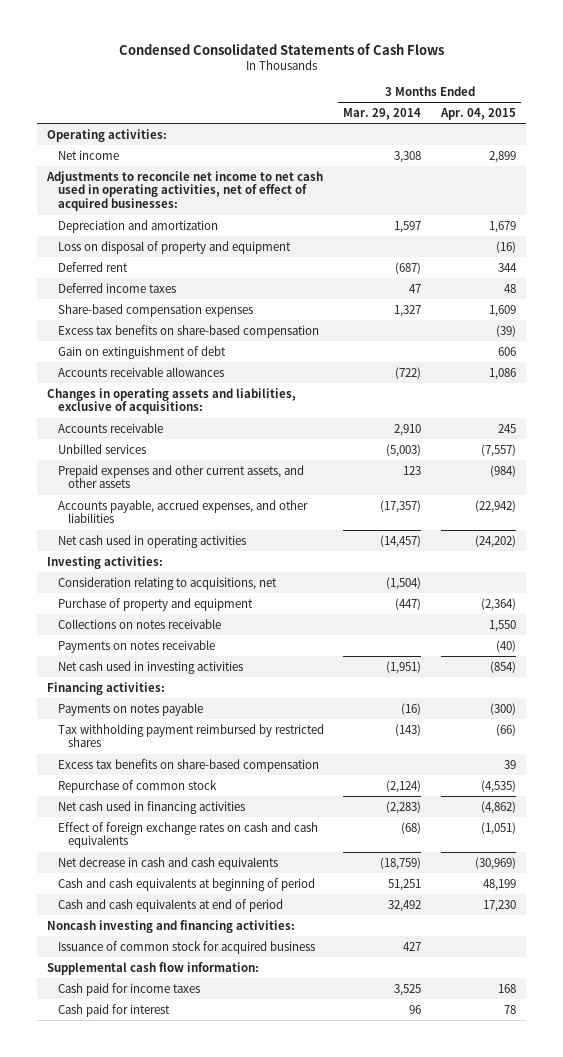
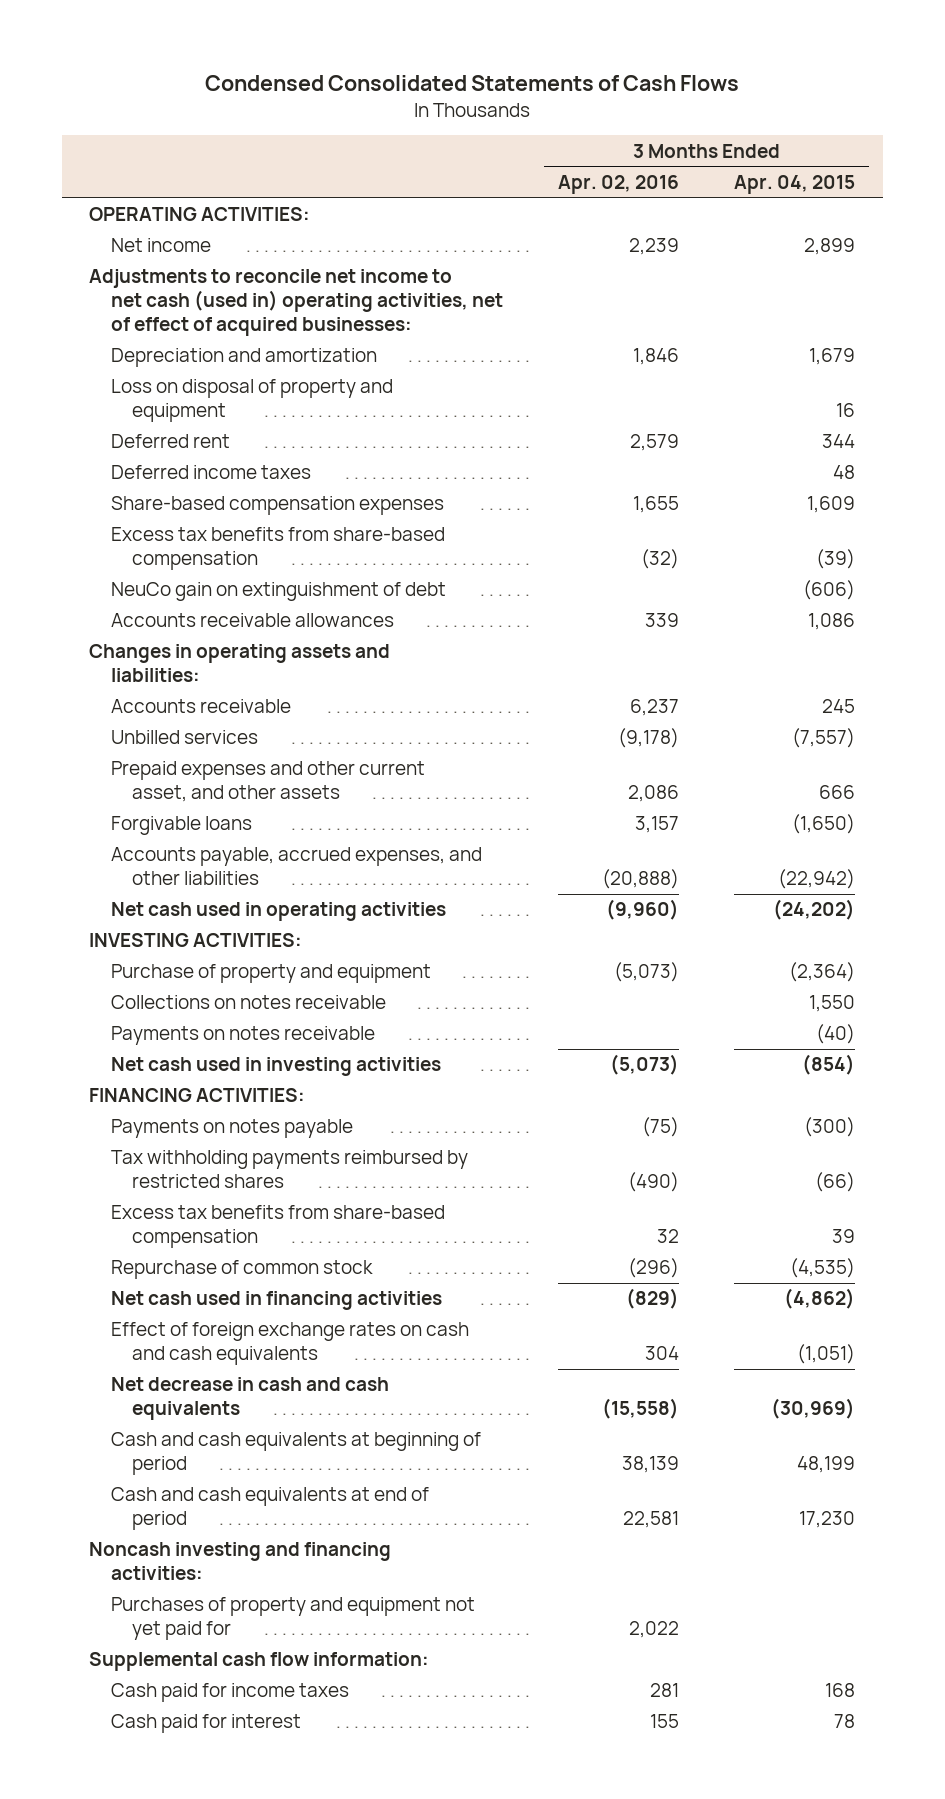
[343,107,422,120] Mar. 29, 2014 -> none
none -> [558,174,680,194] Apr. 02, 2016
[47,128,168,142] Operating activities: -> [89,207,311,222] OPERATING ACTIVITIES:
[46,170,324,212] Adjustments to reconcile net income to net cash used in operating activities, net of effect of acquired businesses: -> [89,269,503,337] Adjustments to reconcile net income to net cash (used in) operating activities, net of effect of acquired businesses:
[496,240,517,253] (16) -> [836,403,856,418] 16
[57,324,319,338] Excess tax benefits on share-based compensation -> [110,527,445,571] Excess tax benefits from share-based compensation
[57,345,226,359] Gain on extinguishment of debt -> [110,582,446,602] NeuCo gain on extinguishment of debt
[498,346,517,356] 606 -> [803,580,856,601] (606)
[47,387,297,415] Changes in operating assets and liabilities, exclusive of acquisitions: -> [89,644,391,683] Changes in operating assets and liabilities:
[57,464,304,489] Prepaid expenses and other current assets, and other assets -> [110,761,425,803] Prepaid expenses and other current asset, and other assets
[490,464,517,477] (984) -> [819,785,856,800] 666
none -> [110,816,252,836] Forgivable loans
[57,576,277,590] Consideration relating to acquisitions, net -> none
[47,555,164,569] Investing activities: -> [89,933,303,948] INVESTING ACTIVITIES:
[47,681,166,695] Financing activities: -> [89,1088,306,1103] FINANCING ACTIVITIES:
[57,723,324,748] Tax withholding payment reimbursed by restricted shares -> [110,1150,468,1189] Tax withholding payments reimbursed by restricted shares
[57,758,319,772] Excess tax benefits on share-based compensation -> [110,1205,445,1249] Excess tax benefits from share-based compensation
[57,940,315,954] Issuance of common stock for acquired business -> none
none -> [110,1597,475,1641] Purchases of property and equipment not yet paid for

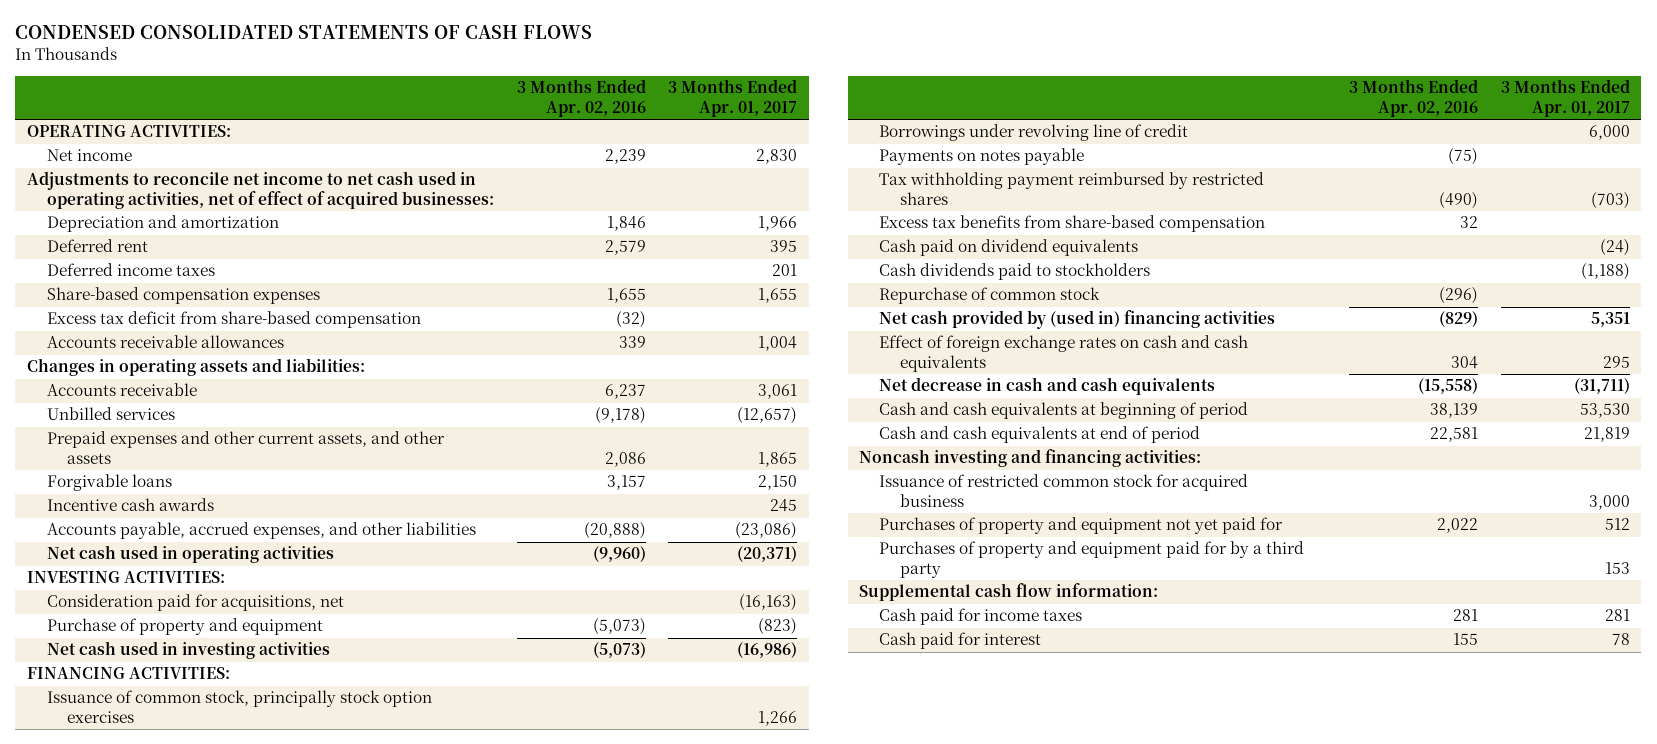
[205,75,740,92] Condensed Consolidated Statements of Cash Flows -> [15,25,593,40] CONDENSED CONSOLIDATED STATEMENTS OF CASH FLOWS
[734,174,856,194] Apr. 04, 2015 -> none
none -> [668,79,798,118] 3 Months Ended Apr. 01, 2017
[89,269,503,337] Adjustments to reconcile net income to net cash (used in) operating activities, net of effect of acquired businesses: -> [26,171,494,210] Adjustments to reconcile net income to net cash used in operating activities, net of effect of acquired businesses:
[110,379,393,423] Loss on disposal of property and equipment -> none
[110,582,446,602] NeuCo gain on extinguishment of debt -> none
[110,527,445,571] Excess tax benefits from share-based compensation -> [46,311,421,329] Excess tax deficit from share-based compensation
[110,761,425,803] Prepaid expenses and other current asset, and other assets -> [46,431,445,465] Prepaid expenses and other current assets, and other assets
none -> [46,498,214,512] Incentive cash awards
none -> [46,594,344,612] Consideration paid for acquisitions, net
[110,995,386,1010] Collections on notes receivable -> none
[110,1026,375,1046] Payments on notes receivable -> none
none -> [46,690,432,724] Issuance of common stock, principally stock option exercises
none -> [879,124,1189,142] Borrowings under revolving line of credit
[110,1150,468,1189] Tax withholding payments reimbursed by restricted shares -> [879,172,1265,206] Tax withholding payment reimbursed by restricted shares
none -> [879,239,1139,257] Cash paid on dividend equivalents
none -> [879,263,1151,281] Cash dividends paid to stockholders
[110,1291,442,1311] Net cash used in financing activities -> [879,310,1276,330] Net cash provided by (used in) financing activities
none -> [879,474,1249,508] Issuance of restricted common stock for acquired business
none -> [879,541,1305,579] Purchases of property and equipment paid for by a third party

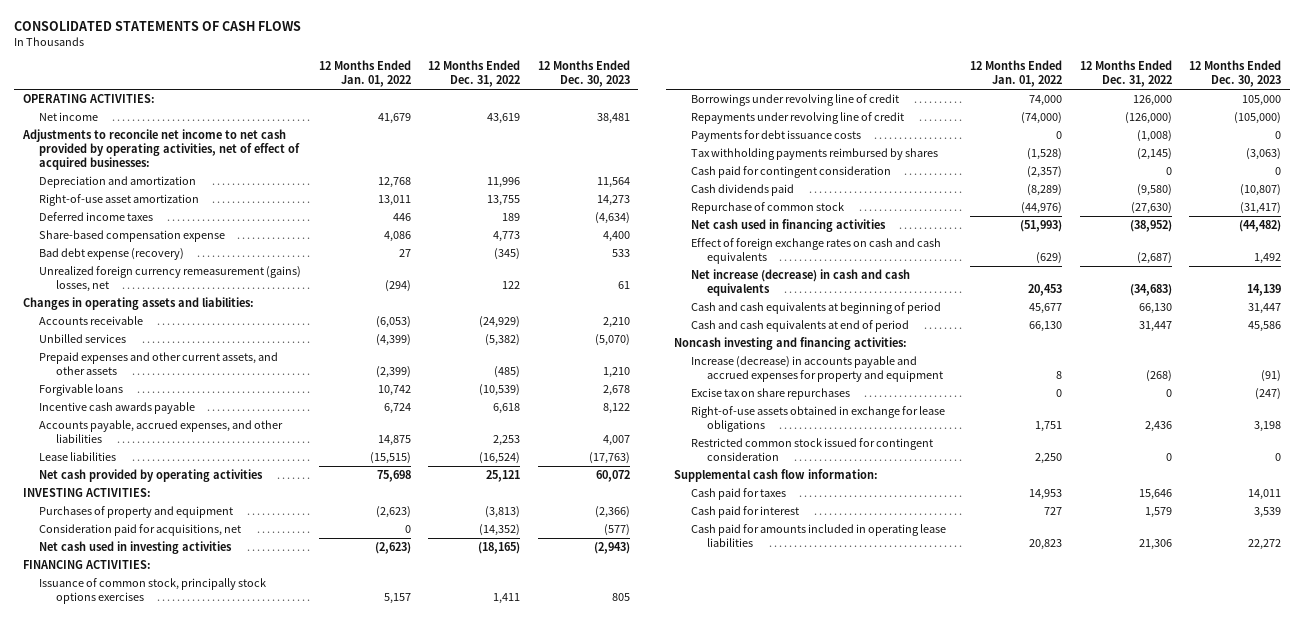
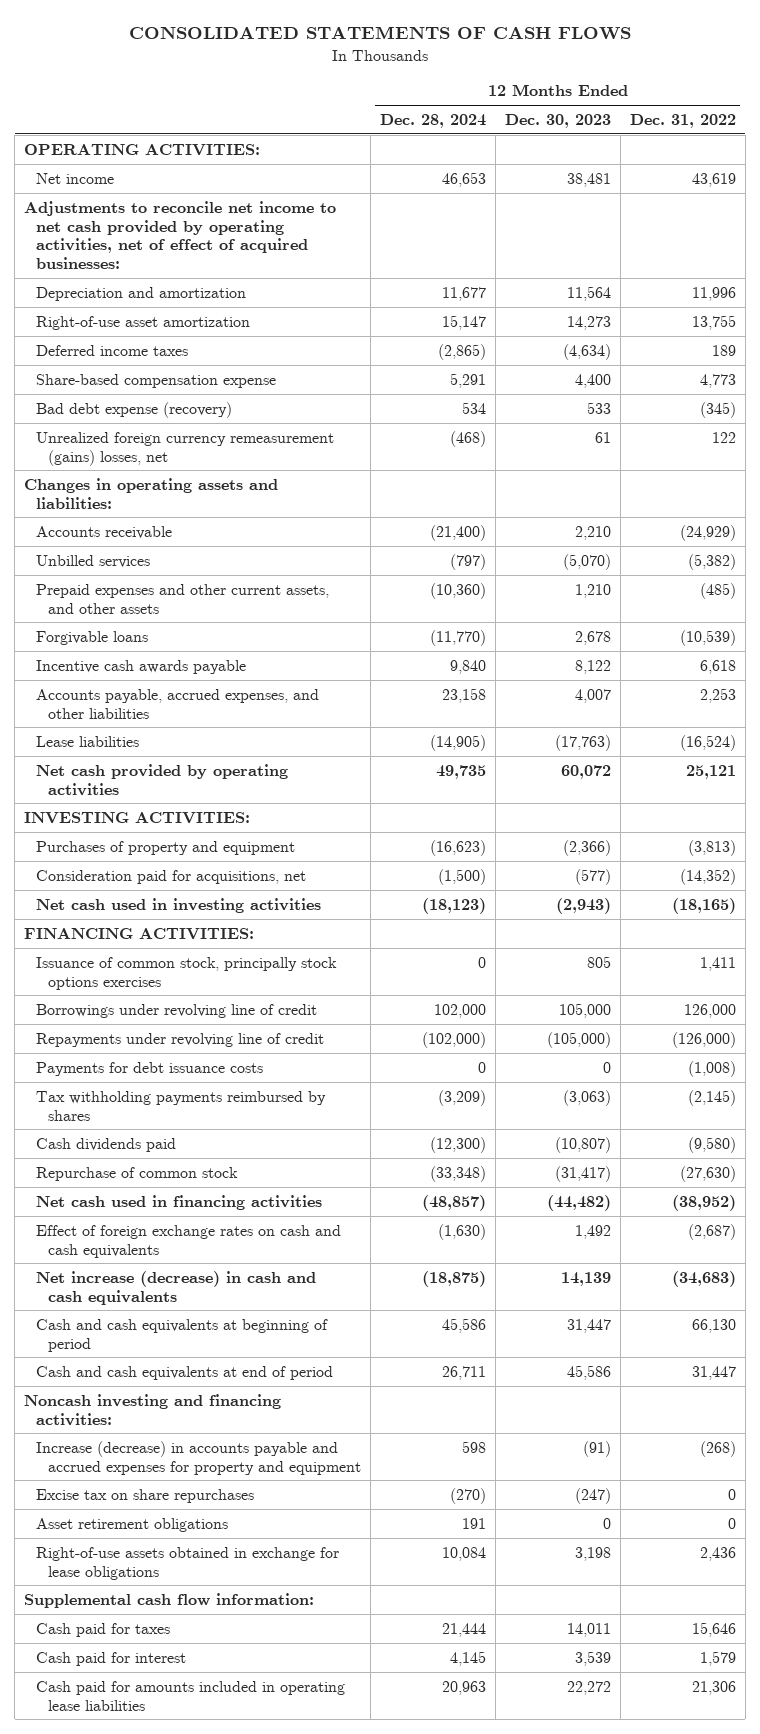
[318,60,411,88] 12 Months Ended Jan. 01, 2022 -> none
none -> [379,113,486,128] Dec. 28, 2024
[690,165,891,178] Cash paid for contingent consideration -> none
none -> [36,1517,229,1532] Asset retirement obligations
[690,437,933,462] Restricted common stock issued for contingent consideration -> none

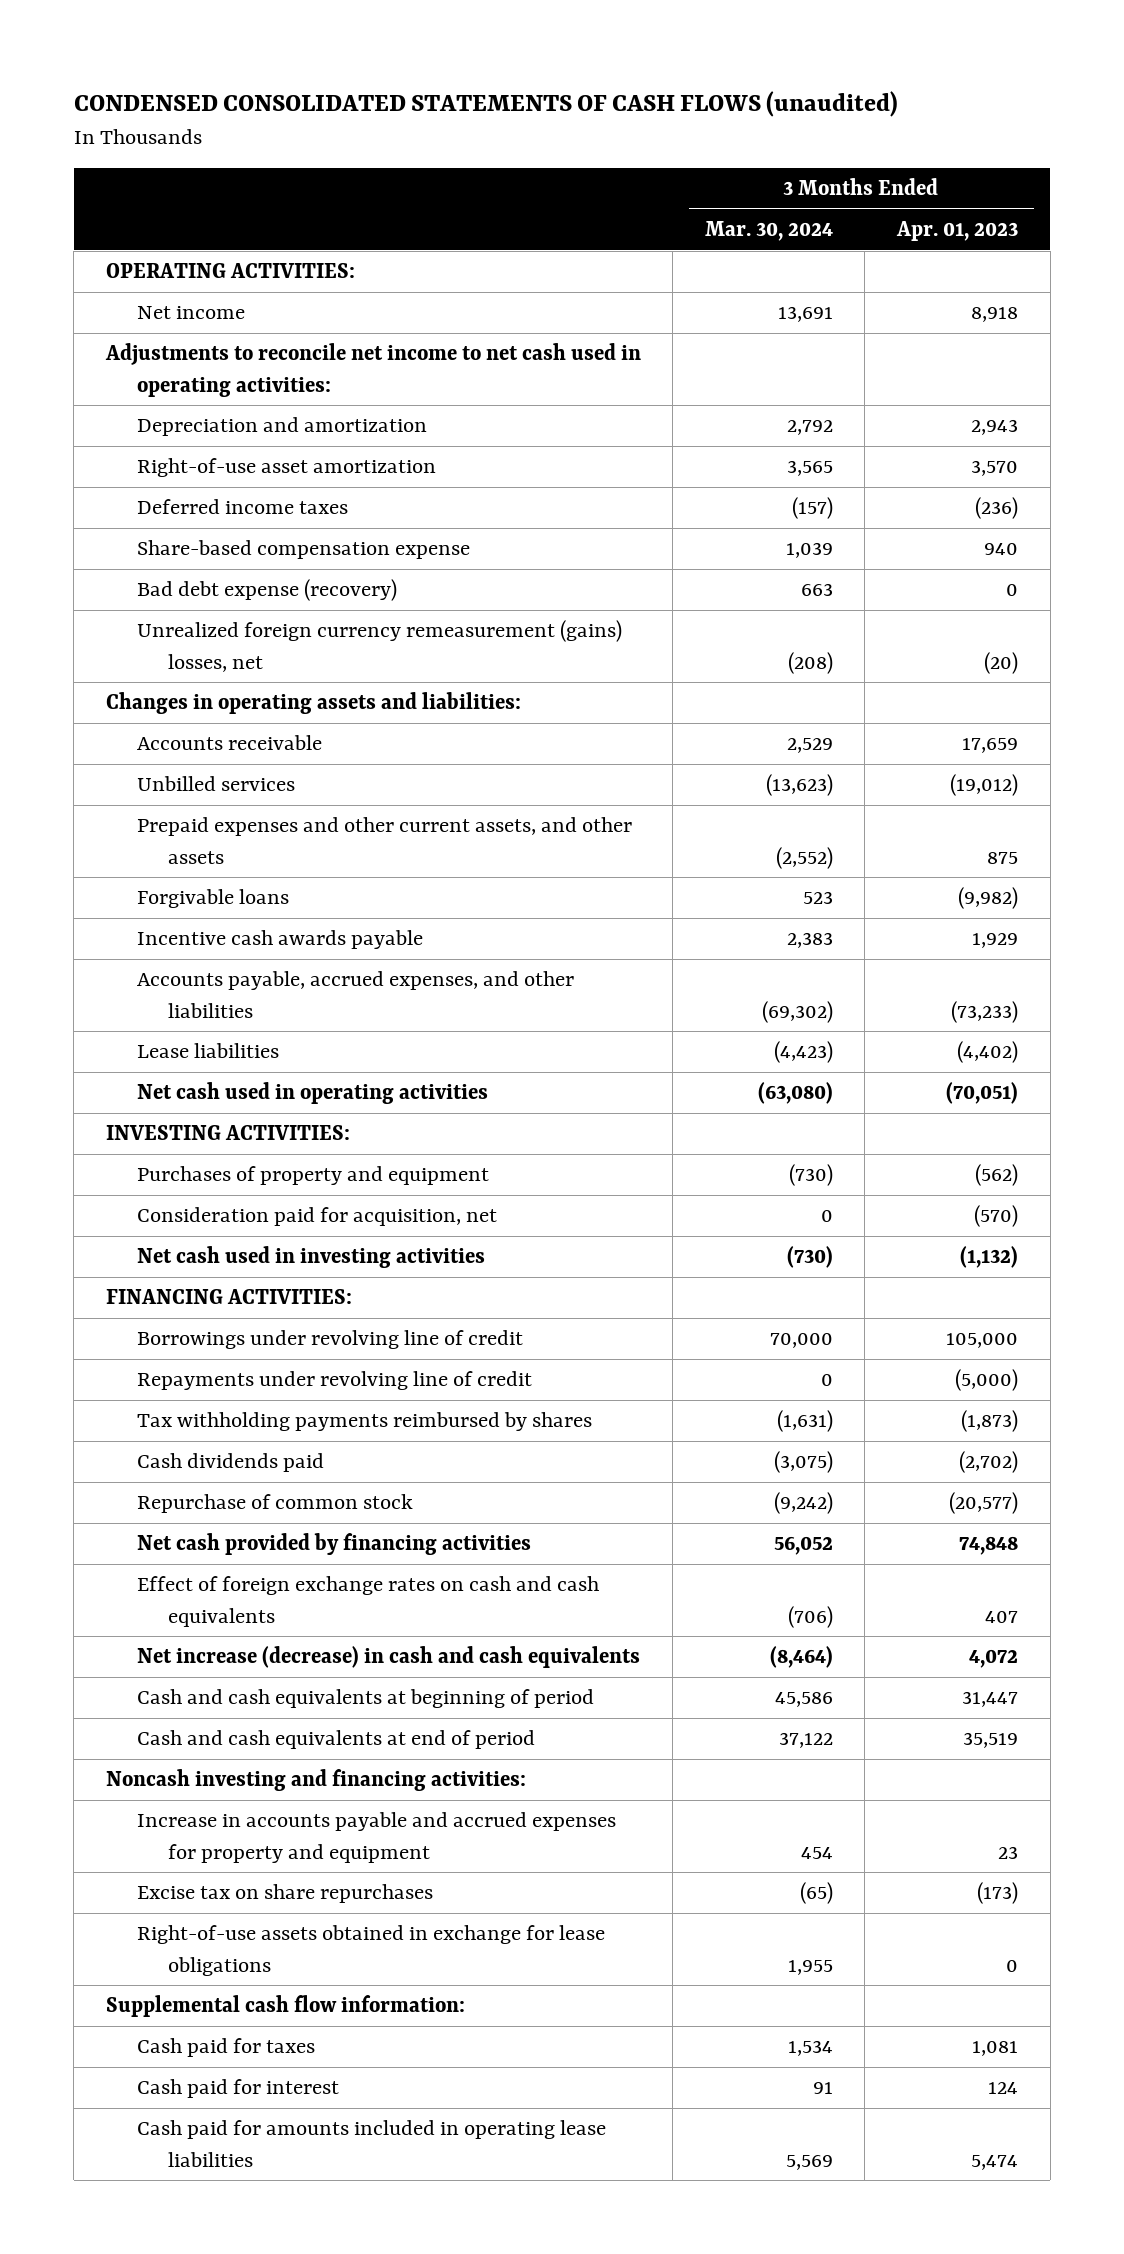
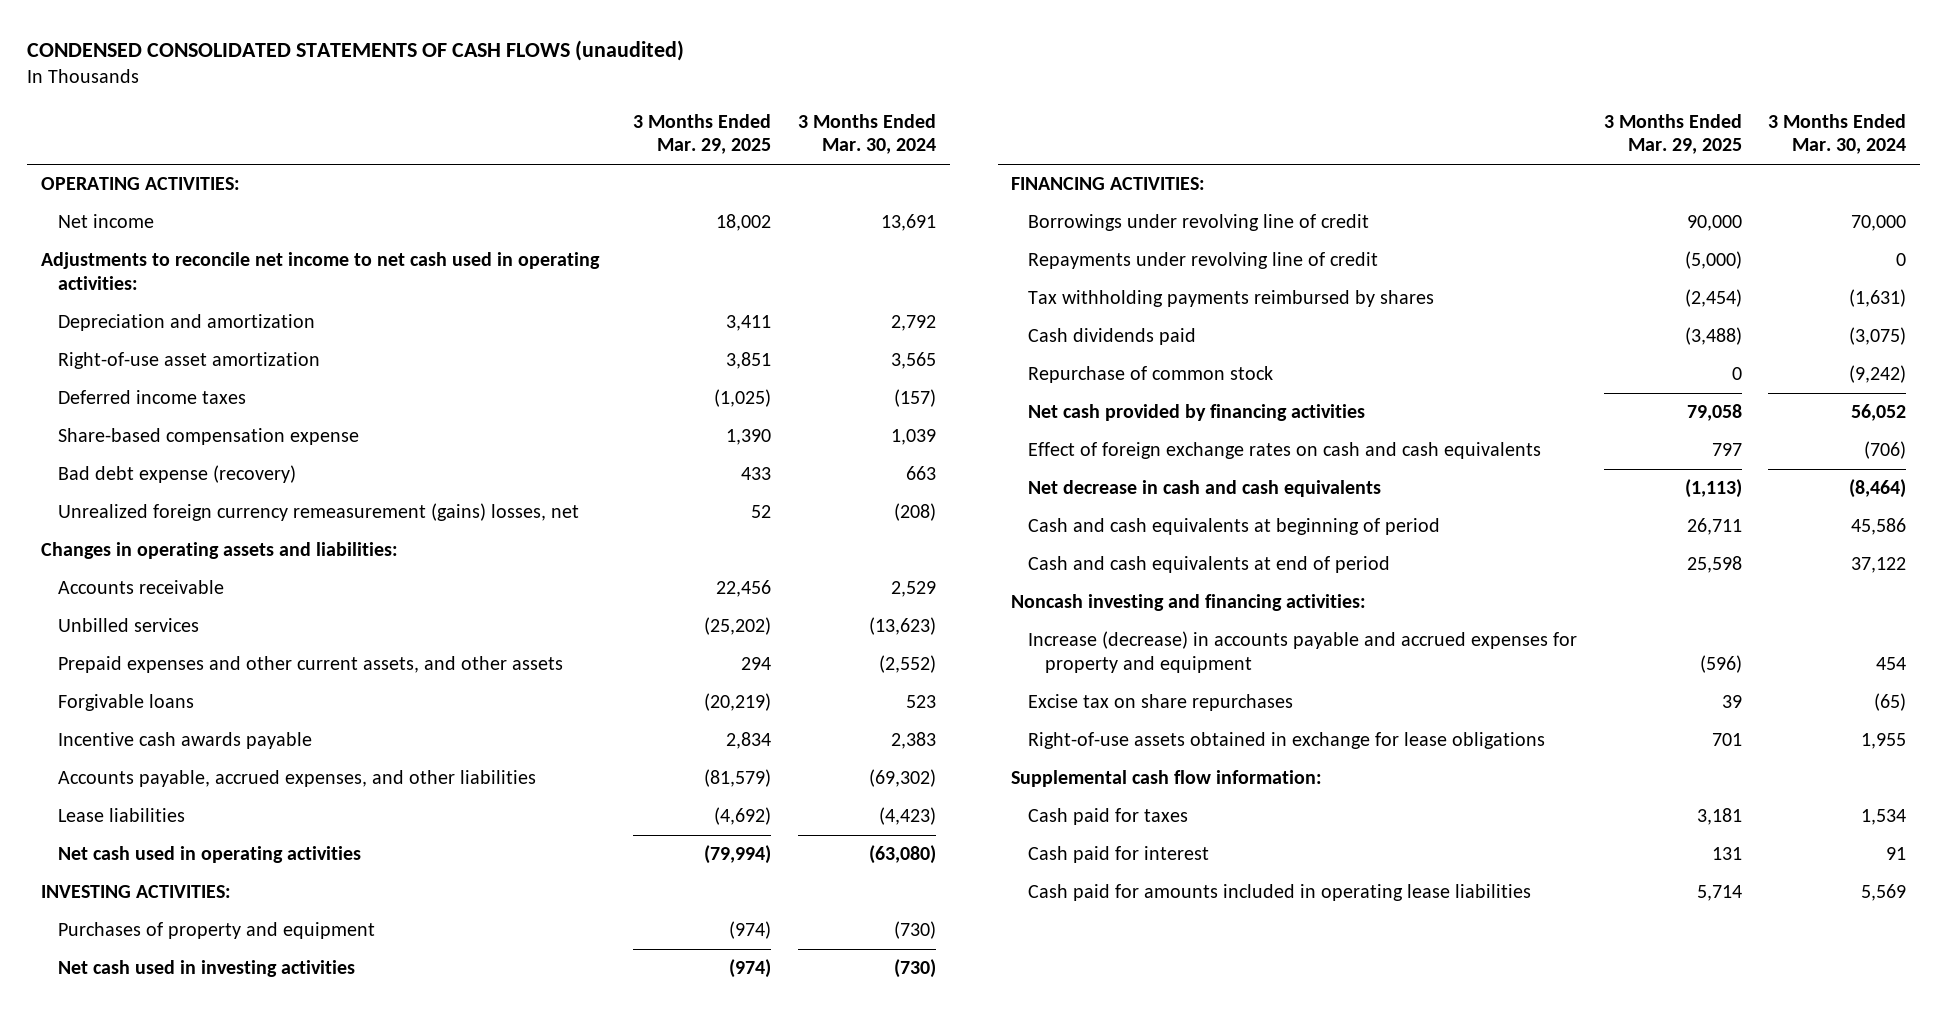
[895,221,1018,242] Apr. 01, 2023 -> none
none -> [633,113,772,155] 3 Months Ended Mar. 29, 2025
[137,1207,498,1227] Consideration paid for acquisition, net -> none
[137,1646,641,1669] Net increase (decrease) in cash and cash equivalents -> [1027,480,1381,498] Net decrease in cash and cash equivalents
[137,1812,617,1863] Increase in accounts payable and accrued expenses for property and equipment -> [1027,631,1577,673] Increase (decrease) in accounts payable and accrued expenses for property and equipment

